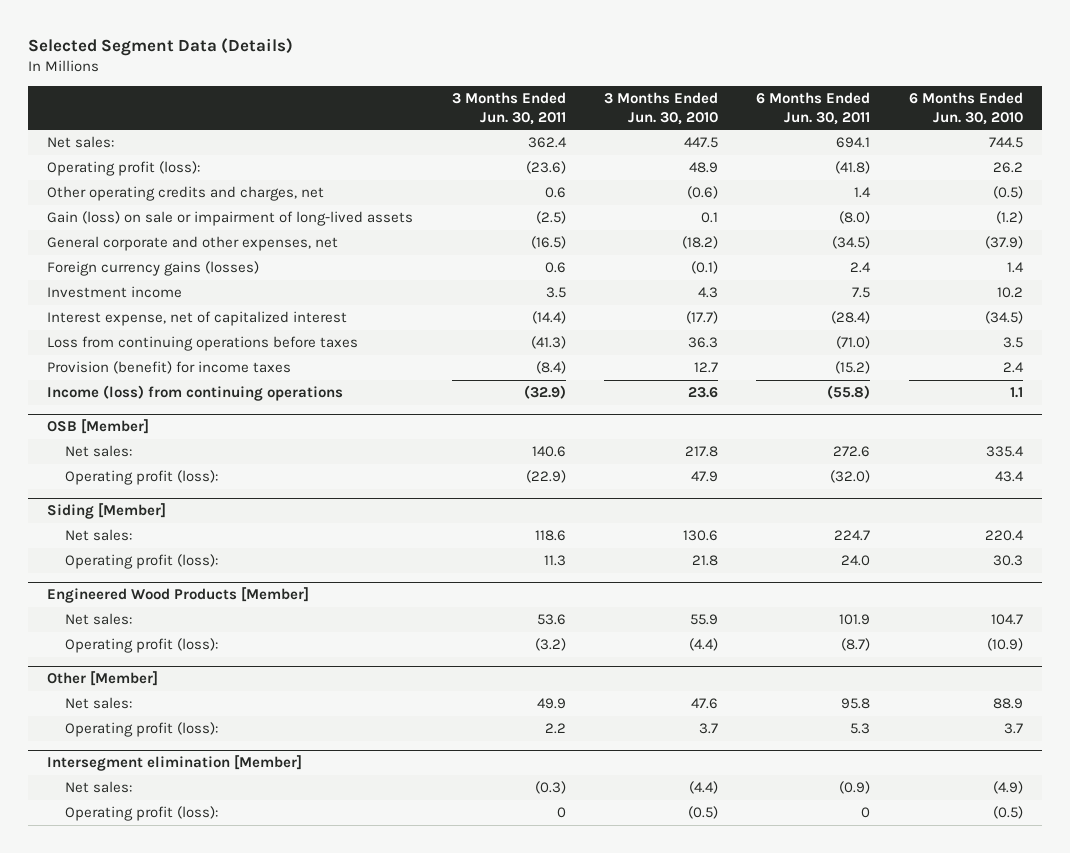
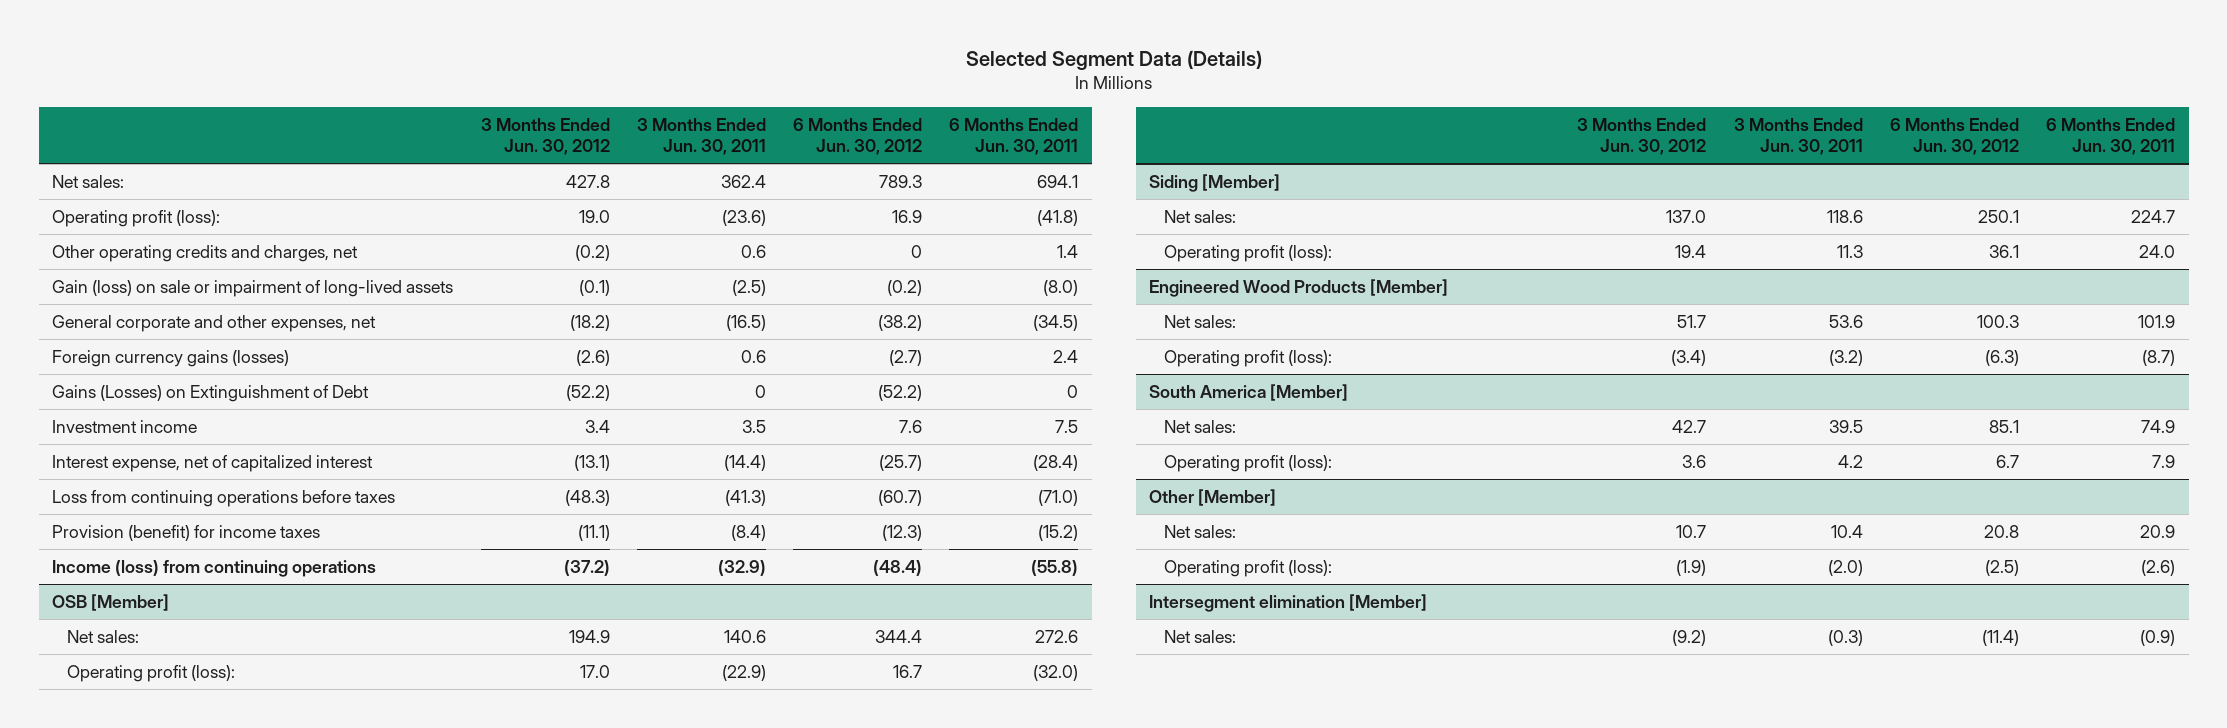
[603,91,718,125] 3 Months Ended Jun. 30, 2010 -> none
[908,91,1023,125] 6 Months Ended Jun. 30, 2010 -> none
none -> [480,117,610,156] 3 Months Ended Jun. 30, 2012
none -> [793,117,923,156] 6 Months Ended Jun. 30, 2012
none -> [52,384,370,402] Gains (Losses) on Extinguishment of Debt
none -> [1149,383,1349,401] South America [Member]
none -> [1163,419,1236,433] Net sales:
none -> [1163,454,1332,472] Operating profit (loss):
[536,697,566,709] 49.9 -> [1830,524,1863,538] 10.4
[841,697,871,709] 95.8 -> [2140,524,2176,538] 20.9
[544,722,566,734] 2.2 -> [1827,559,1863,576] (2.0)
[850,722,871,734] 5.3 -> [2141,559,2176,576] (2.6)
[65,805,219,821] Operating profit (loss): -> none

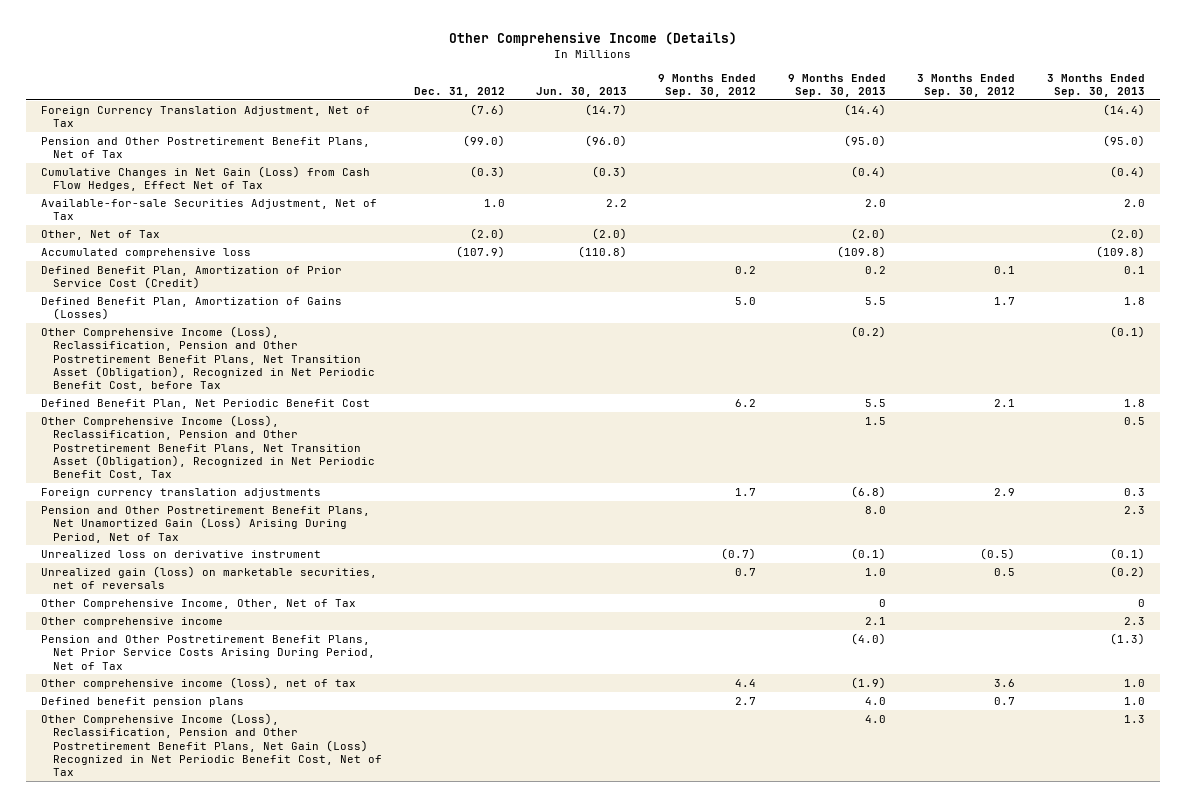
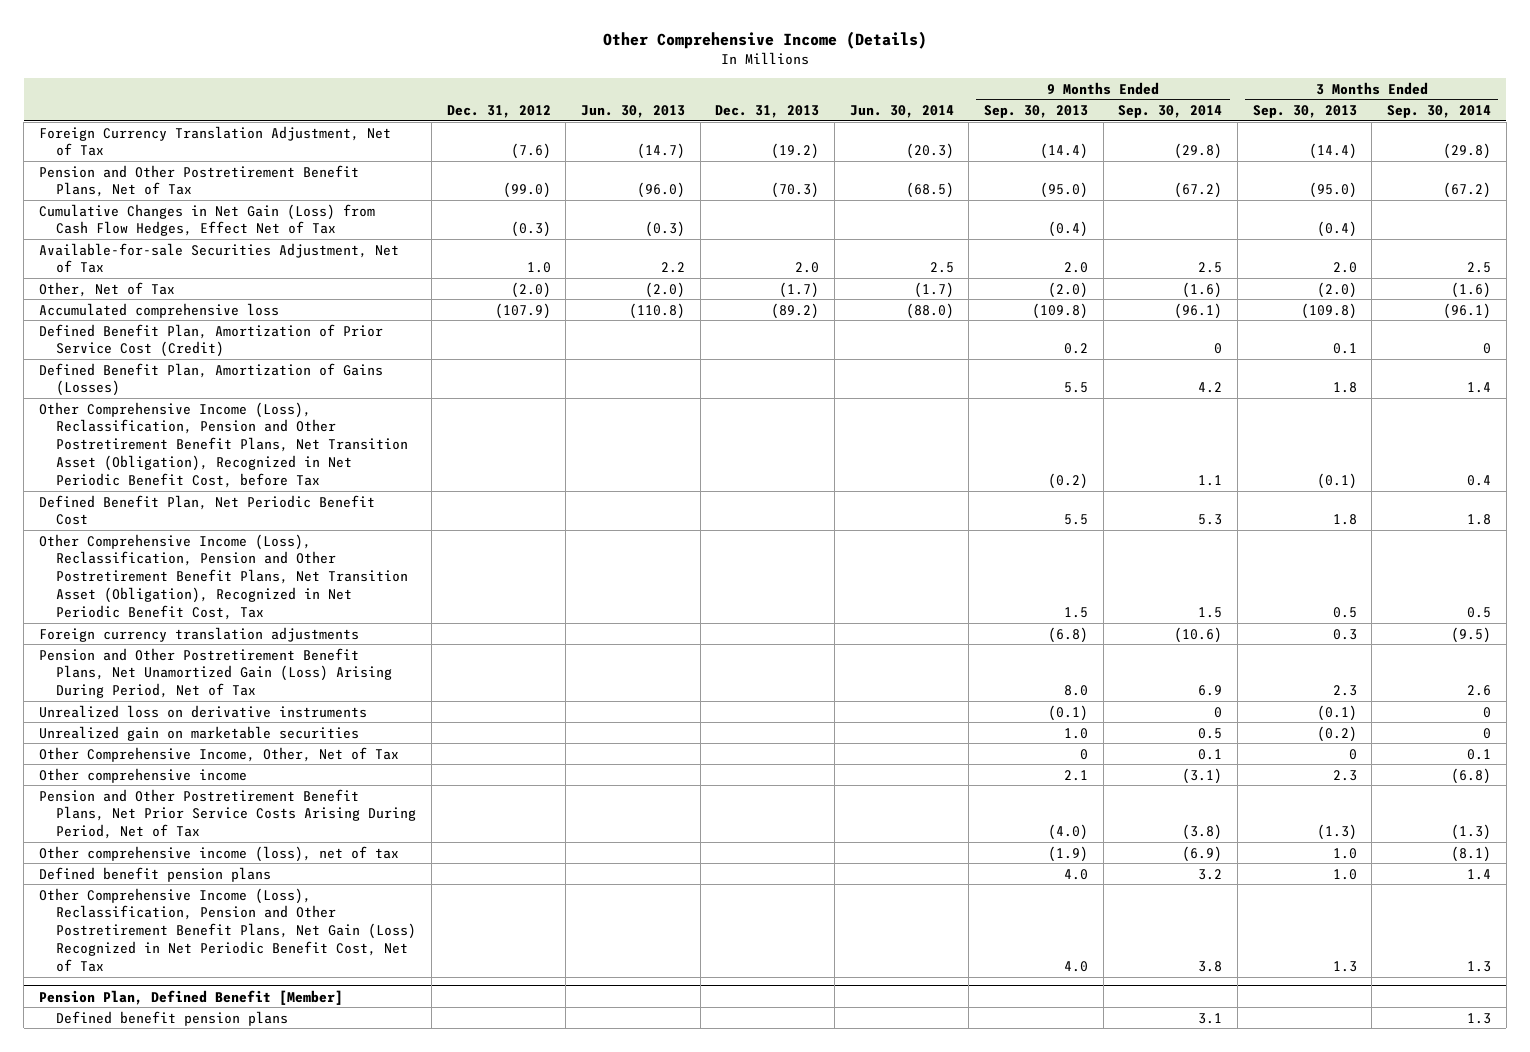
[658,73,757,97] 9 Months Ended Sep. 30, 2012 -> none
[917,73,1016,97] 3 Months Ended Sep. 30, 2012 -> none
none -> [715,104,820,118] Dec. 31, 2013
none -> [849,104,954,118] Jun. 30, 2014
none -> [1118,104,1223,118] Sep. 30, 2014
none -> [1386,104,1491,118] Sep. 30, 2014
[41,549,322,558] Unrealized loss on derivative instrument -> [38,704,367,718] Unrealized loss on derivative instruments
[41,565,378,590] Unrealized gain (loss) on marketable securities, net of reversals -> [38,725,359,741] Unrealized gain on marketable securities
none -> [38,989,343,1005] Pension Plan, Defined Benefit [Member]
none -> [56,1010,289,1026] Defined benefit pension plans

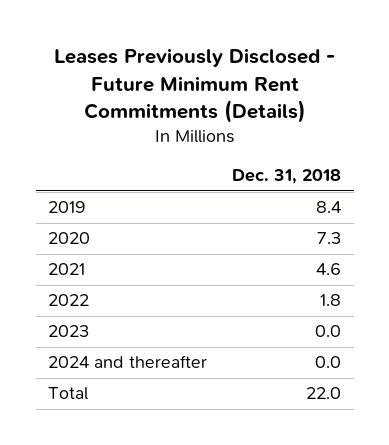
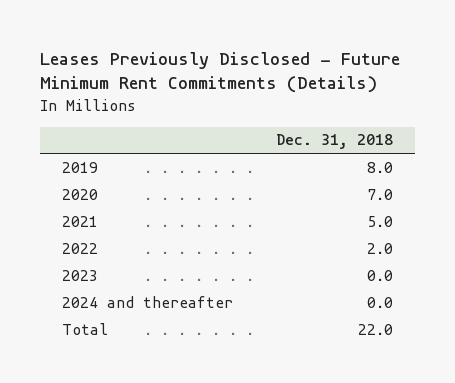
[316,201,342,214] 8.4 -> [367,161,394,173] 8.0
[317,232,342,245] 7.3 -> [367,188,394,200] 7.0
[316,263,342,276] 4.6 -> [367,215,394,227] 5.0
[320,294,342,307] 1.8 -> [367,242,394,254] 2.0

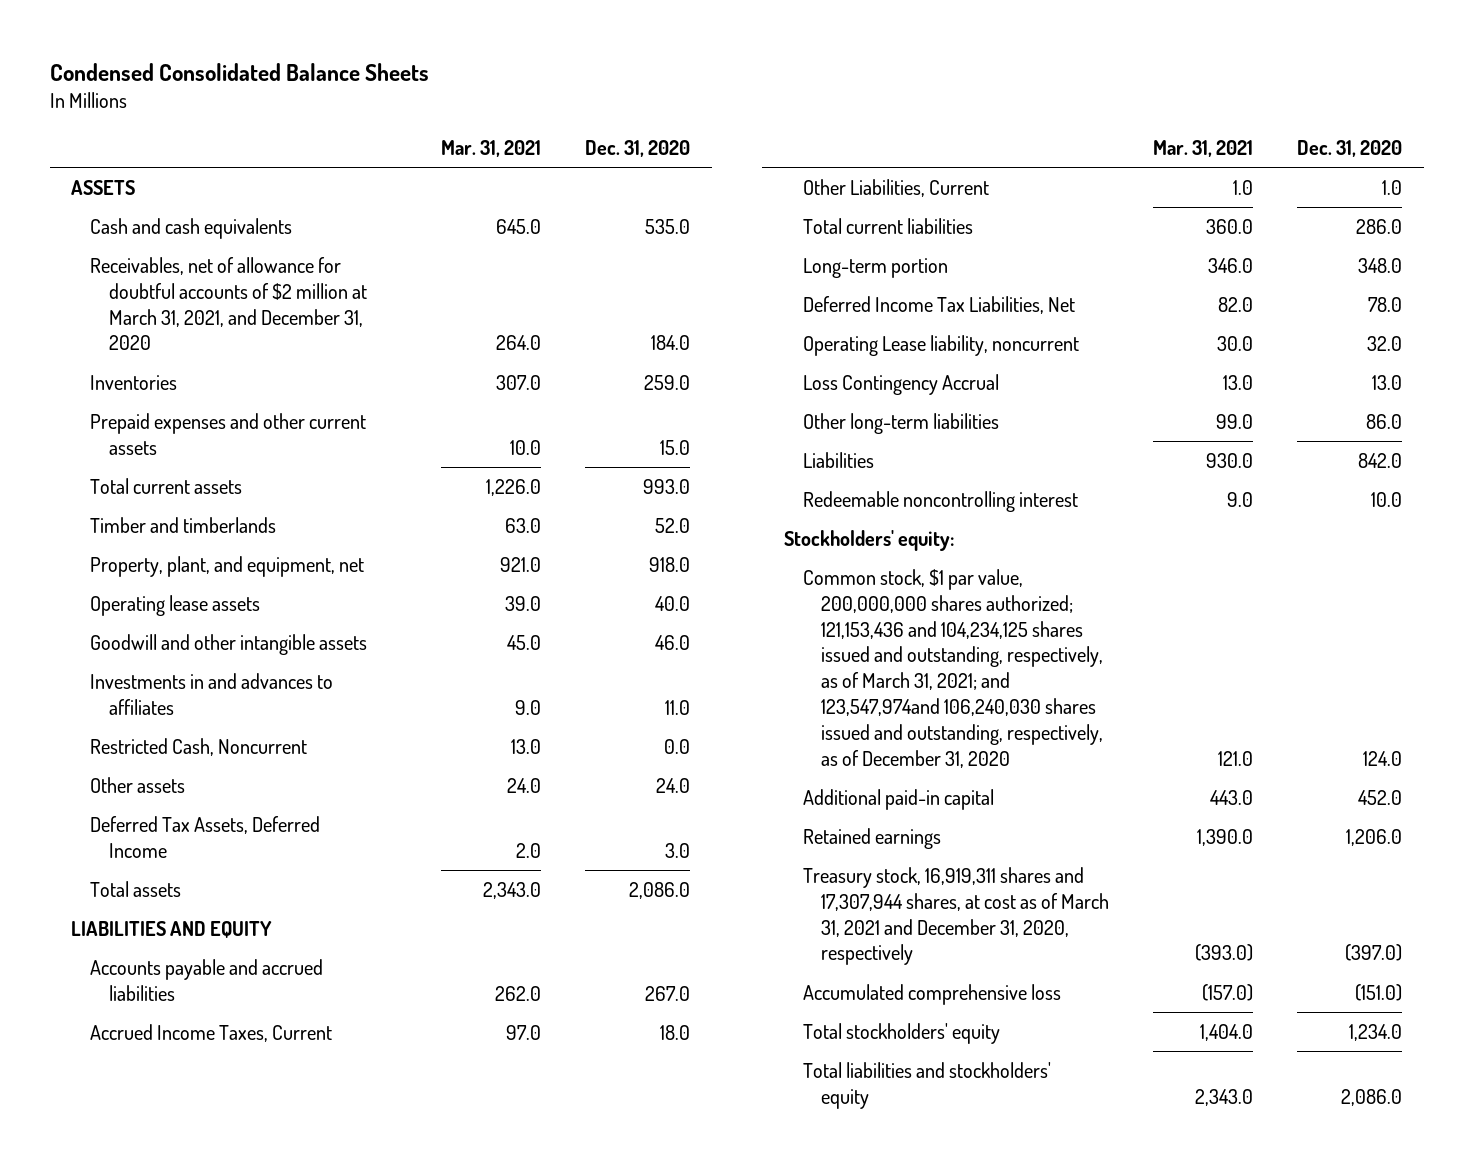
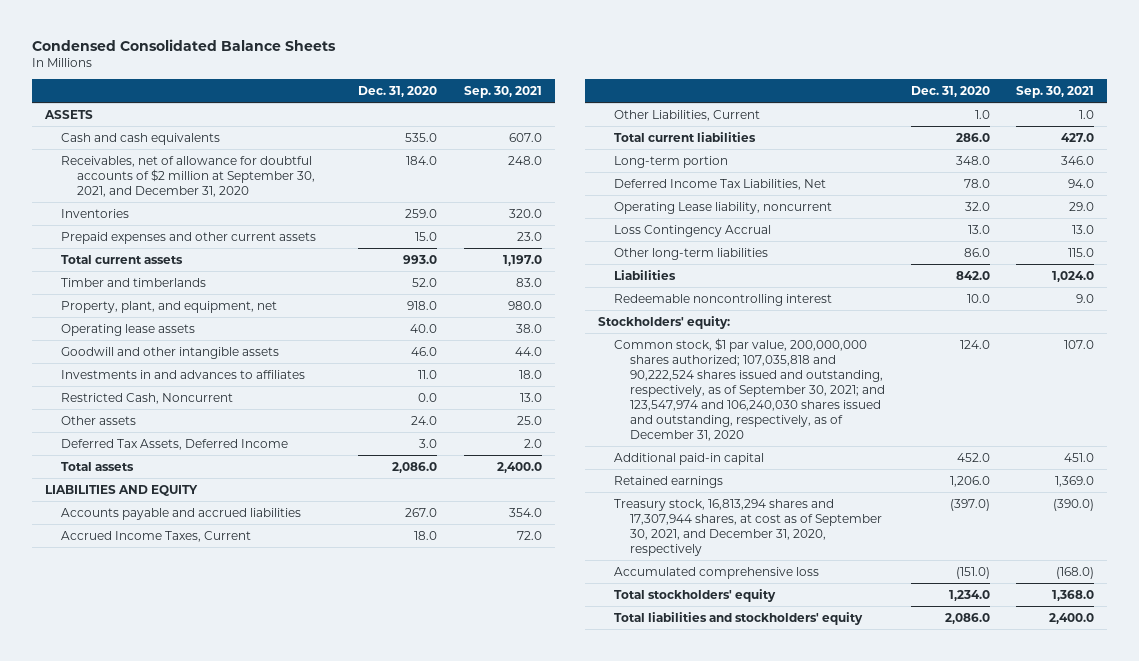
[440,139,541,157] Mar. 31, 2021 -> none
none -> [463,86,542,99] Sep. 30, 2021
[90,256,368,351] Receivables, net of allowance for doubtful accounts of $2 million at March 31, 2021, and December 31, 2020 -> [61,155,316,197] Receivables, net of allowance for doubtful accounts of $2 million at September 30, 2021, and December 31, 2020
[802,568,1104,768] Common stock, $1 par value, 200,000,000 shares authorized; 121,153,436 and 104,234,125 shares issued and outstanding, respectively, as of March 31, 2021; and 123,547,974and 106,240,030 shares issued and outstanding, respectively, as of December 31, 2020 -> [613,337,885,442] Common stock, $1 par value, 200,000,000 shares authorized; 107,035,818 and 90,222,524 shares issued and outstanding, respectively, as of September 30, 2021; and 123,547,974 and 106,240,030 shares issued and outstanding, respectively, as of December 31, 2020
[802,866,1110,966] Treasury stock, 16,919,311 shares and 17,307,944 shares, at cost as of March 31, 2021 and December 31, 2020, respectively -> [613,498,882,556] Treasury stock, 16,813,294 shares and 17,307,944 shares, at cost as of September 30, 2021, and December 31, 2020, respectively

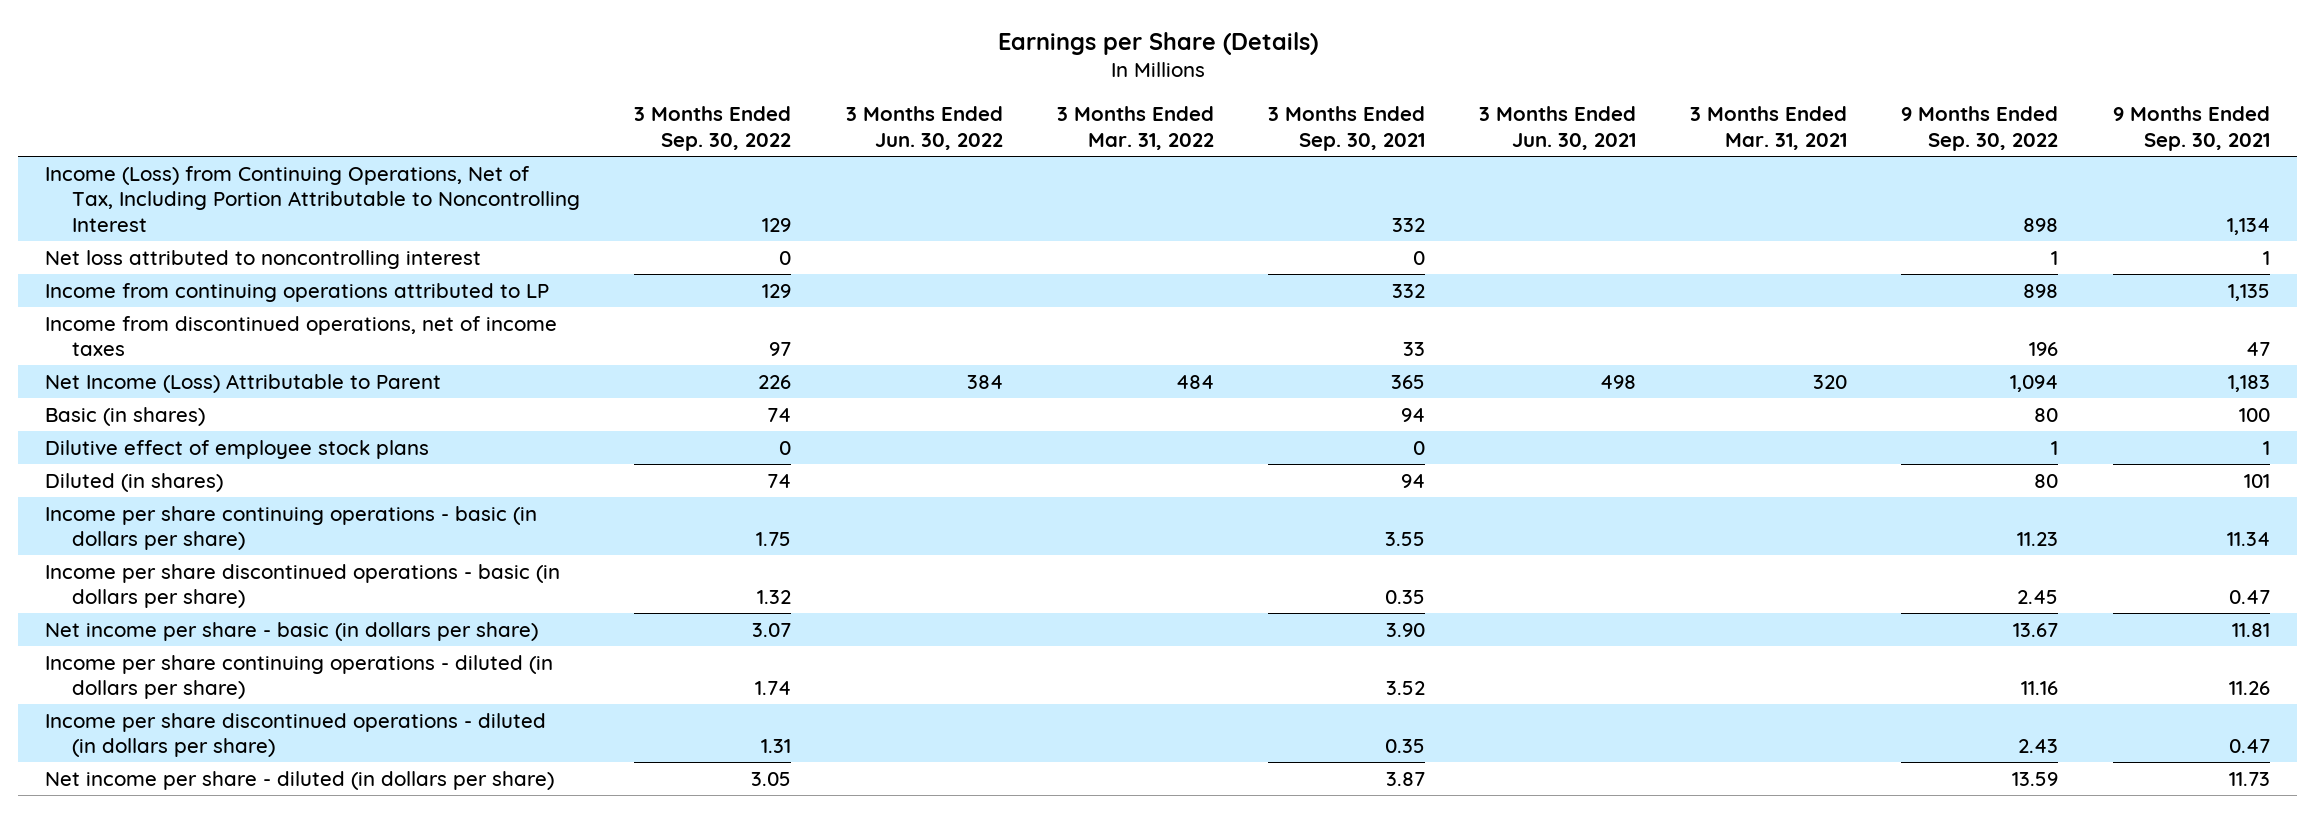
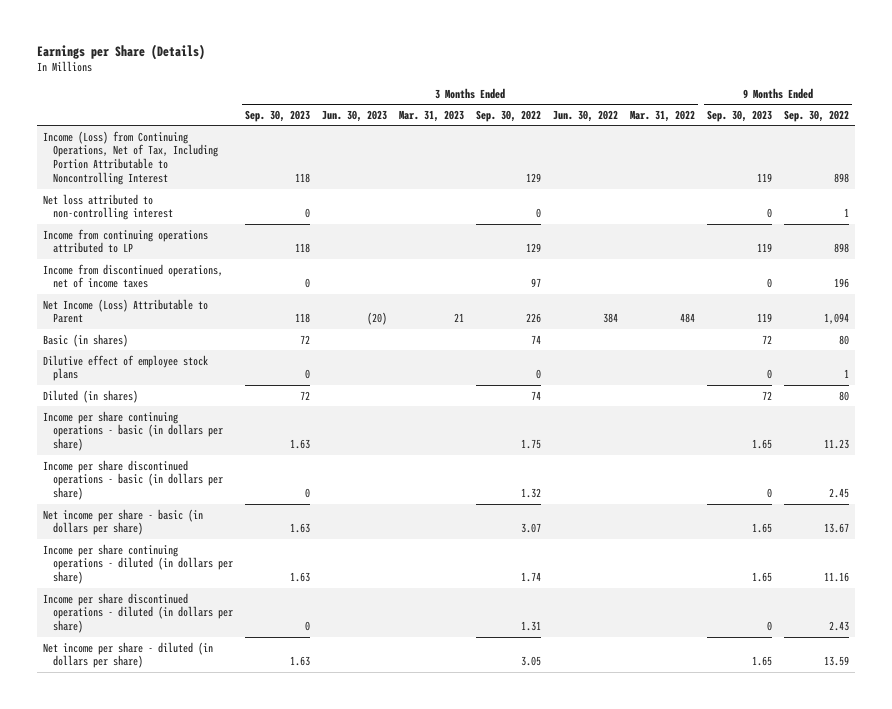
[1267,106,1425,151] 3 Months Ended Sep. 30, 2021 -> none
[1479,106,1637,150] 3 Months Ended Jun. 30, 2021 -> none
[1690,106,1848,150] 3 Months Ended Mar. 31, 2021 -> none
[2112,106,2270,151] 9 Months Ended Sep. 30, 2021 -> none
none -> [244,109,310,122] Sep. 30, 2023
none -> [321,109,387,122] Jun. 30, 2023
none -> [398,109,464,122] Mar. 31, 2023
none -> [706,109,772,122] Sep. 30, 2023
[45,249,482,269] Net loss attributed to noncontrolling interest -> [43,193,173,221] Net loss attributed to non-controlling interest

